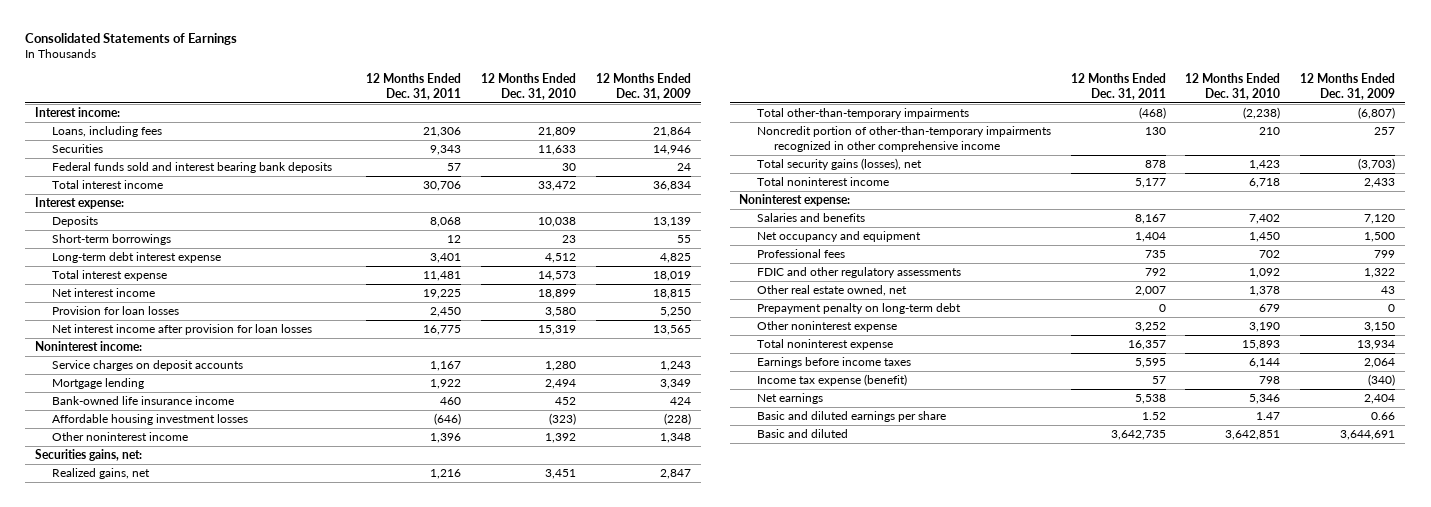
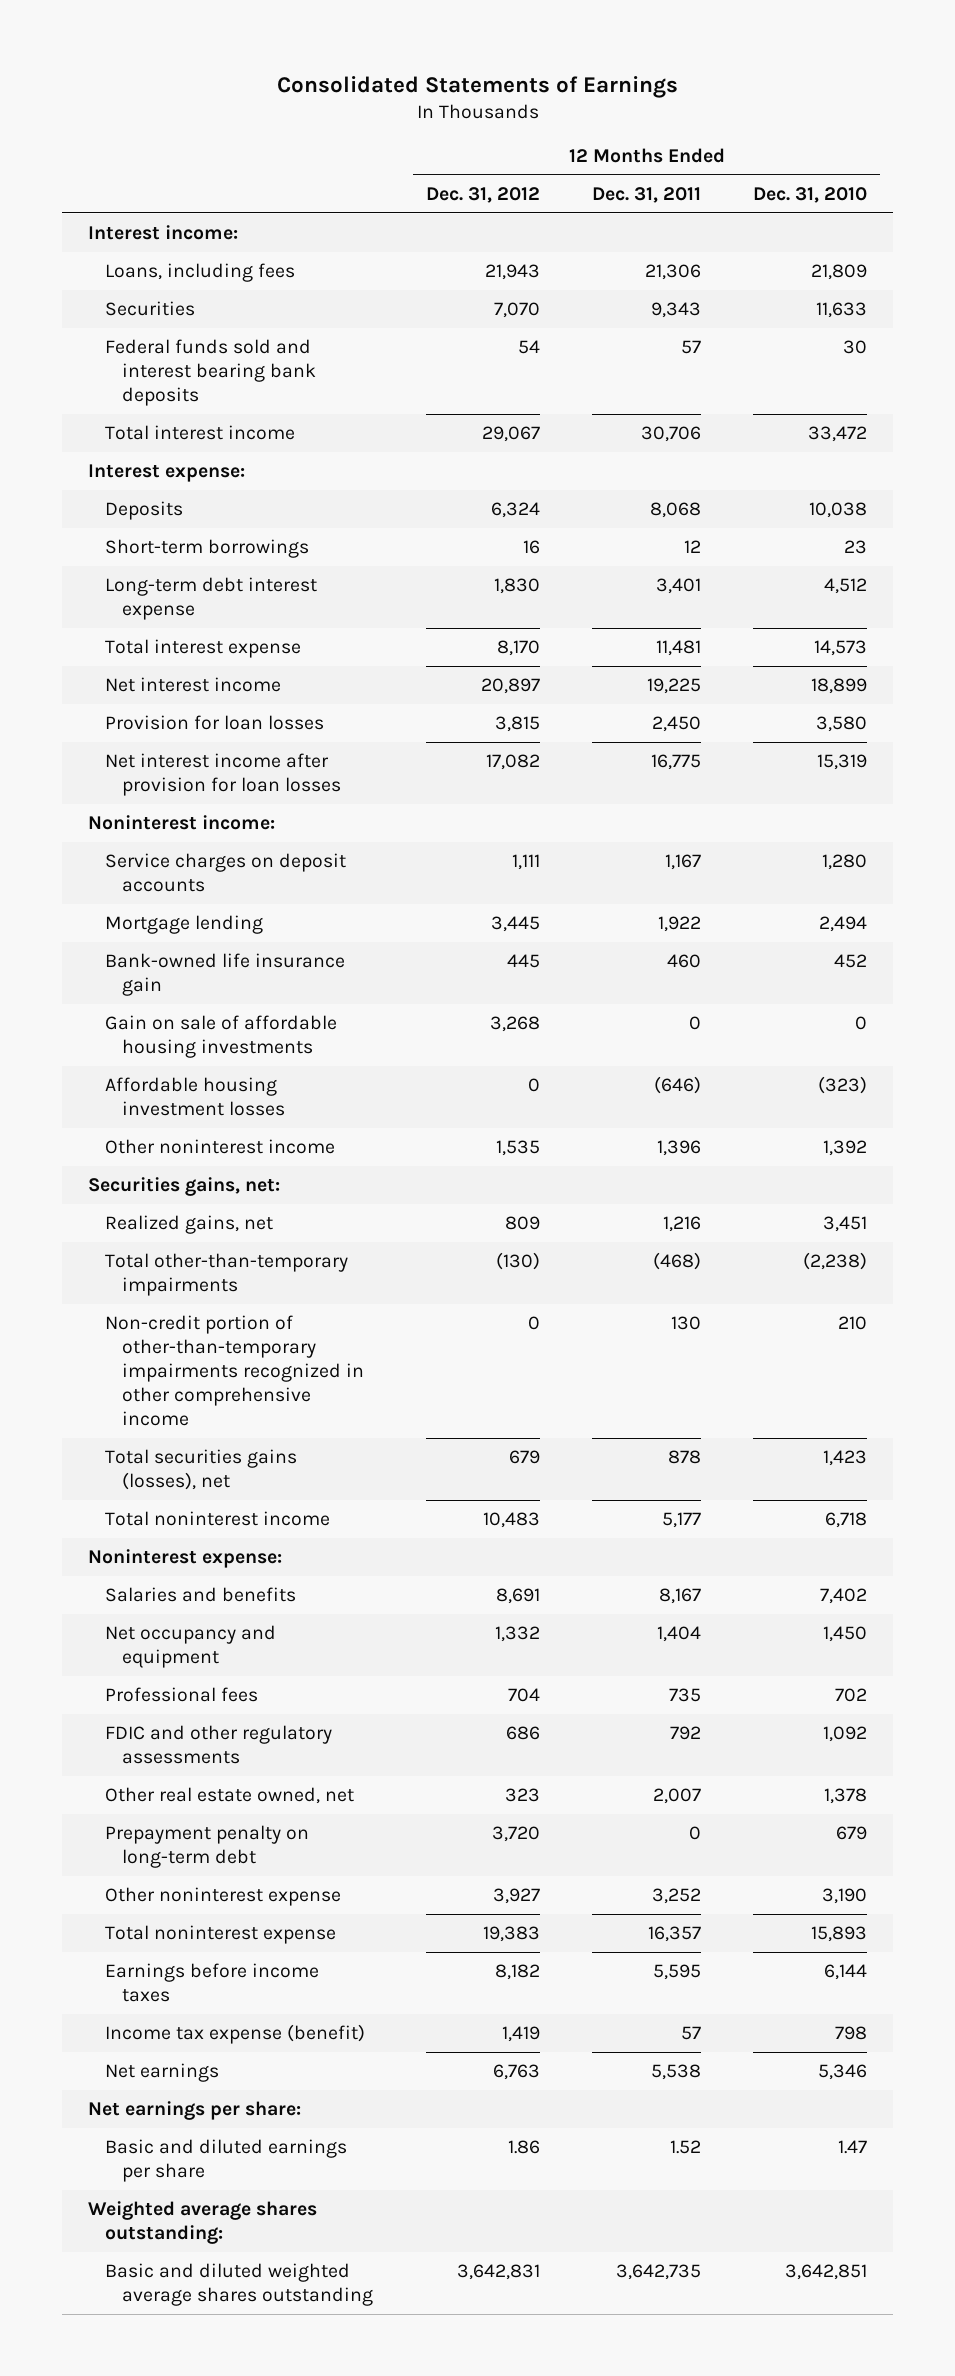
[596,73,692,100] 12 Months Ended Dec. 31, 2009 -> none
none -> [425,186,540,203] Dec. 31, 2012
[52,396,235,406] Bank-owned life insurance income -> [105,952,346,996] Bank-owned life insurance gain
none -> [105,1014,338,1058] Gain on sale of affordable housing investments
[756,126,1051,152] Noncredit portion of other-than-temporary impairments recognized in other comprehensive income -> [105,1314,365,1427] Non-credit portion of other-than-temporary impairments recognized in other comprehensive income
[756,158,922,171] Total security gains (losses), net -> [105,1448,298,1490] Total securities gains (losses), net
none -> [87,2100,301,2120] Net earnings per share:
none -> [87,2200,317,2244] Weighted average shares outstanding:
[756,429,848,439] Basic and diluted -> [105,2262,374,2306] Basic and diluted weighted average shares outstanding

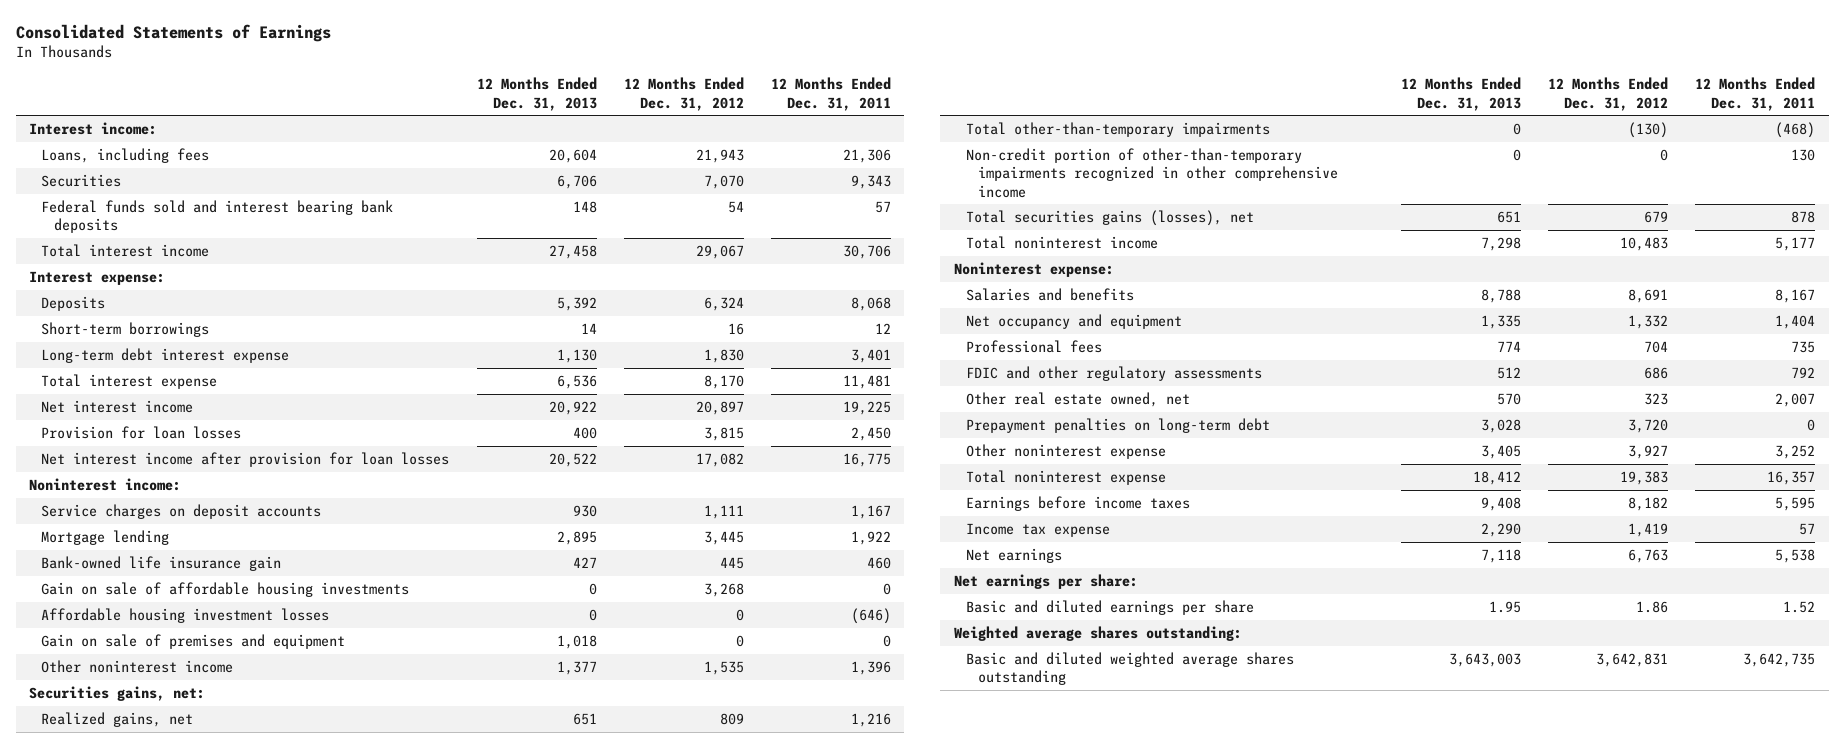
[753,186,868,203] Dec. 31, 2010 -> none
none -> [476,77,597,111] 12 Months Ended Dec. 31, 2013
none -> [41,633,346,649] Gain on sale of premises and equipment
[105,1824,310,1868] Prepayment penalty on long-term debt -> [966,417,1271,433] Prepayment penalties on long-term debt
[105,2023,366,2044] Income tax expense (benefit) -> [966,522,1111,537] Income tax expense

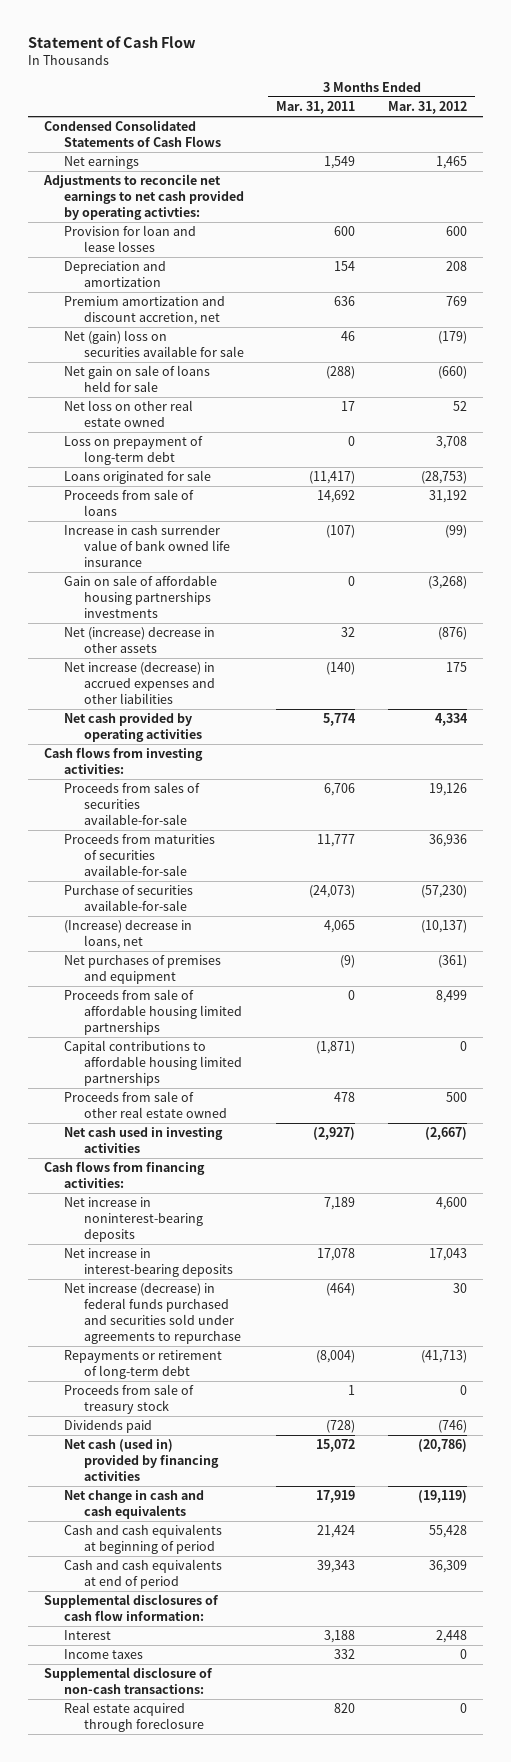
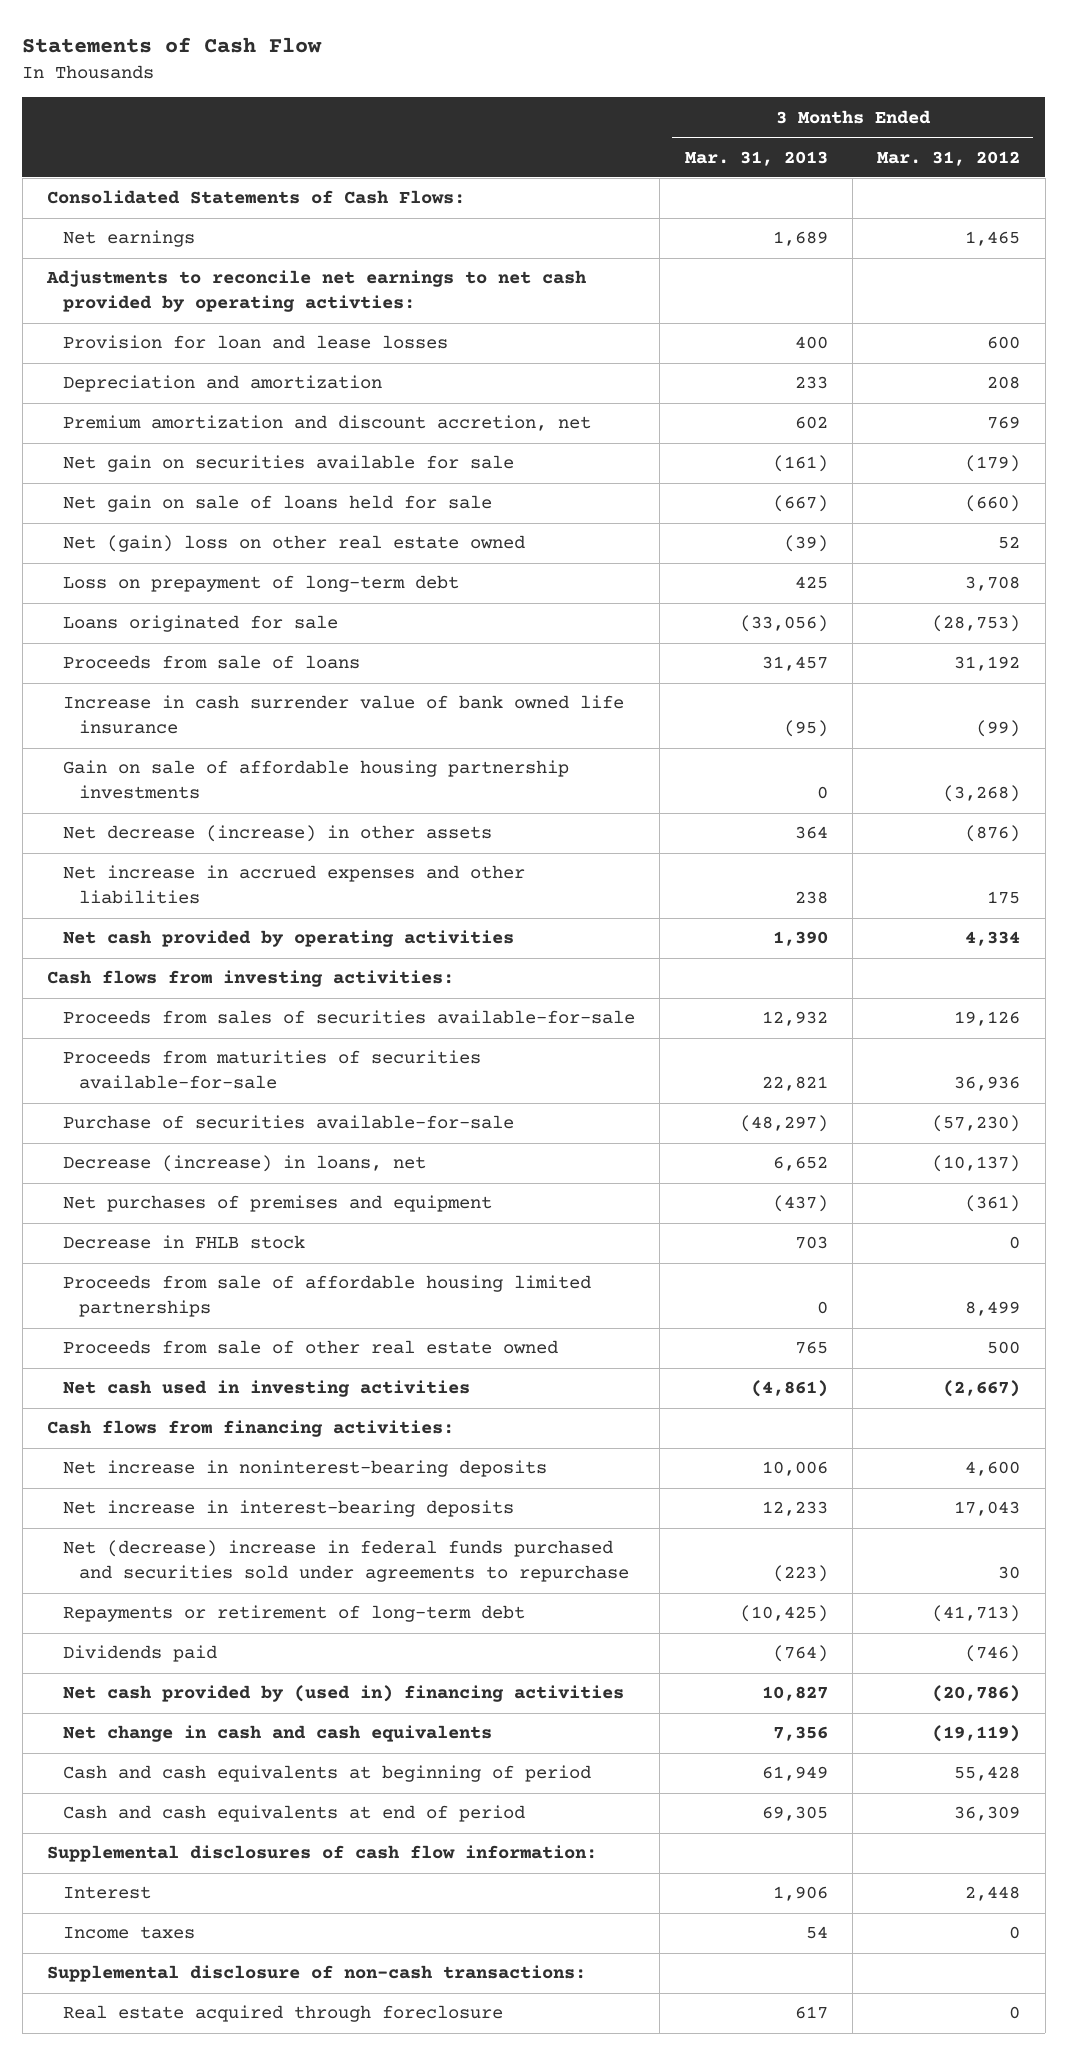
[27,35,196,48] Statement of Cash Flow -> [22,37,323,54] Statements of Cash Flow
[276,101,356,115] Mar. 31, 2011 -> none
none -> [684,150,828,166] Mar. 31, 2013
[44,120,222,148] Condensed Consolidated Statements of Cash Flows -> [47,190,466,205] Consolidated Statements of Cash Flows:
[64,330,245,358] Net (gain) loss on securities available for sale -> [63,455,515,473] Net gain on securities available for sale
[64,400,194,428] Net loss on other real estate owned -> [63,535,526,553] Net (gain) loss on other real estate owned
[64,575,218,619] Gain on sale of affordable housing partnerships investments -> [63,760,570,800] Gain on sale of affordable housing partnership investments
[64,627,216,654] Net (increase) decrease in other assets -> [63,825,493,843] Net decrease (increase) in other assets
[64,662,216,705] Net increase (decrease) in accrued expenses and other liabilities -> [63,865,526,905] Net increase in accrued expenses and other liabilities
[64,920,193,950] (Increase) decrease in loans, net -> [63,1155,427,1173] Decrease (increase) in loans, net
none -> [63,1235,306,1250] Decrease in FHLB stock
[64,1040,243,1087] Capital contributions to affordable housing limited partnerships -> none
[64,1283,242,1345] Net increase (decrease) in federal funds purchased and securities sold under agreements to repurchase -> [63,1540,630,1583] Net (decrease) increase in federal funds purchased and securities sold under agreements to repurchase
[64,1384,195,1415] Proceeds from sale of treasury stock -> none
[64,1439,220,1482] Net cash (used in) provided by financing activities -> [63,1685,625,1703] Net cash provided by (used in) financing activities

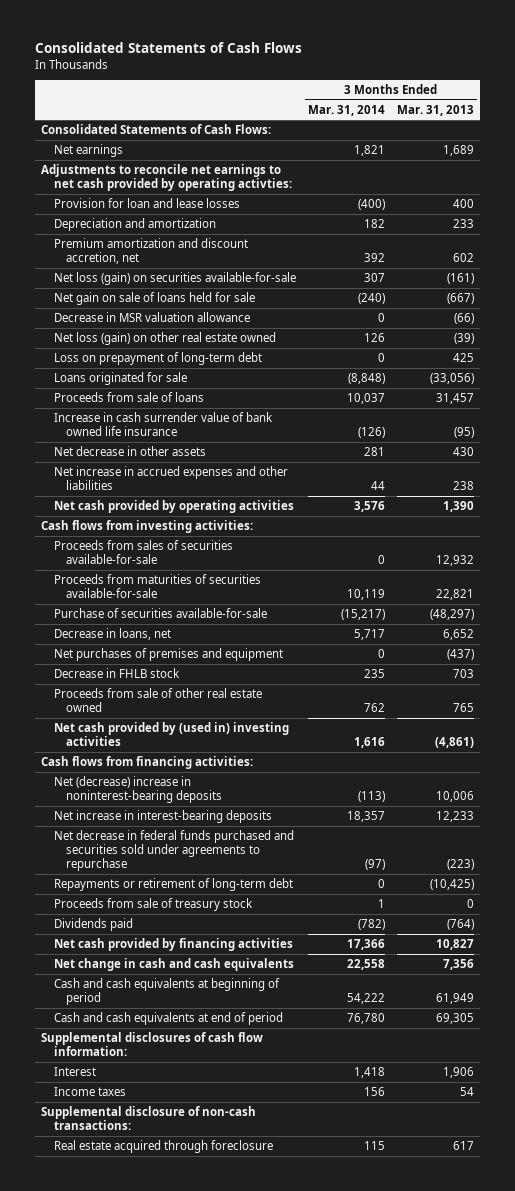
[22,37,323,54] Statements of Cash Flow -> [35,42,303,54] Consolidated Statements of Cash Flows
[877,150,1021,166] Mar. 31, 2012 -> none
none -> [307,104,385,116] Mar. 31, 2014
[63,455,515,473] Net gain on securities available for sale -> [53,271,296,285] Net loss (gain) on securities available-for-sale
none -> [53,311,250,322] Decrease in MSR valuation allowance
[63,535,526,553] Net (gain) loss on other real estate owned -> [53,331,276,345] Net loss (gain) on other real estate owned
[63,760,570,800] Gain on sale of affordable housing partnership investments -> none
[63,825,493,843] Net decrease (increase) in other assets -> [53,445,206,456] Net decrease in other assets
[794,826,828,840] 364 -> [452,446,474,456] 430
[63,1155,427,1173] Decrease (increase) in loans, net -> [53,627,171,640] Decrease in loans, net
[63,1275,592,1318] Proceeds from sale of affordable housing limited partnerships -> none
[63,1380,471,1398] Net cash used in investing activities -> [53,721,289,747] Net cash provided by (used in) investing activities
[63,1460,548,1478] Net increase in noninterest-bearing deposits -> [53,775,222,804] Net (decrease) increase in noninterest-bearing deposits
[63,1540,630,1583] Net (decrease) increase in federal funds purchased and securities sold under agreements to repurchase -> [53,829,294,872] Net decrease in federal funds purchased and securities sold under agreements to repurchase
none -> [53,897,253,911] Proceeds from sale of treasury stock
[63,1685,625,1703] Net cash provided by (used in) financing activities -> [53,937,293,951] Net cash provided by financing activities

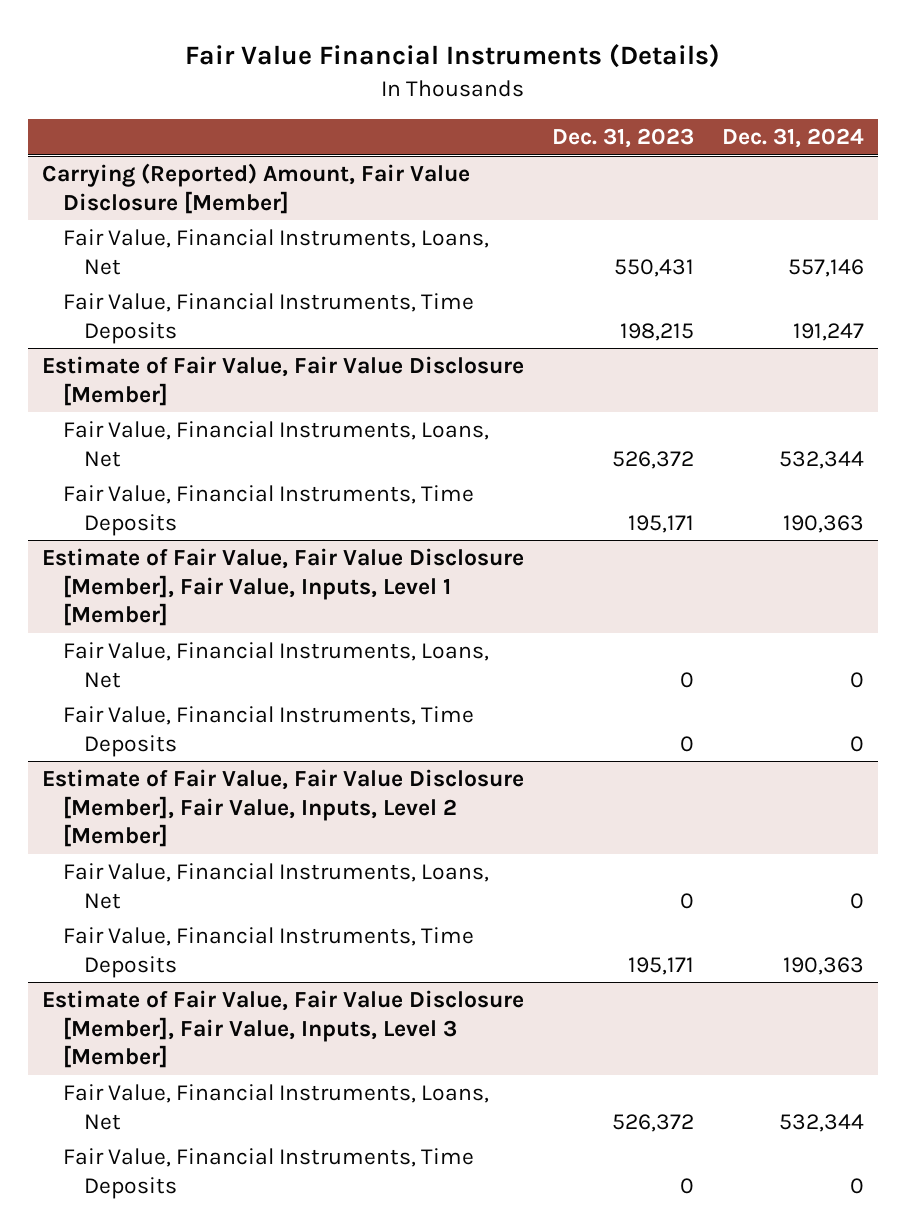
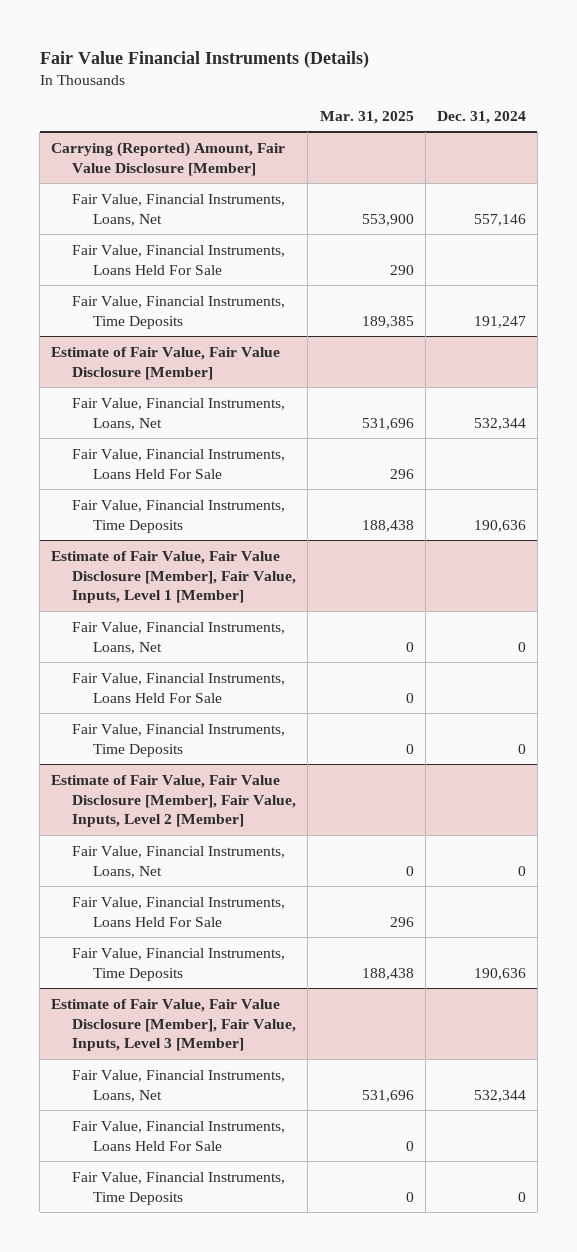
[552,128,695,149] Dec. 31, 2023 -> none
none -> [319,110,414,124] Mar. 31, 2025
none -> [72,244,286,275] Fair Value, Financial Instruments, Loans Held For Sale
none -> [72,448,286,479] Fair Value, Financial Instruments, Loans Held For Sale
[783,514,865,533] 190,363 -> [473,519,526,532] 190,636
none -> [72,672,286,703] Fair Value, Financial Instruments, Loans Held For Sale
none -> [72,896,286,927] Fair Value, Financial Instruments, Loans Held For Sale
[783,956,865,975] 190,363 -> [473,967,526,980] 190,636
none -> [72,1120,286,1151] Fair Value, Financial Instruments, Loans Held For Sale

